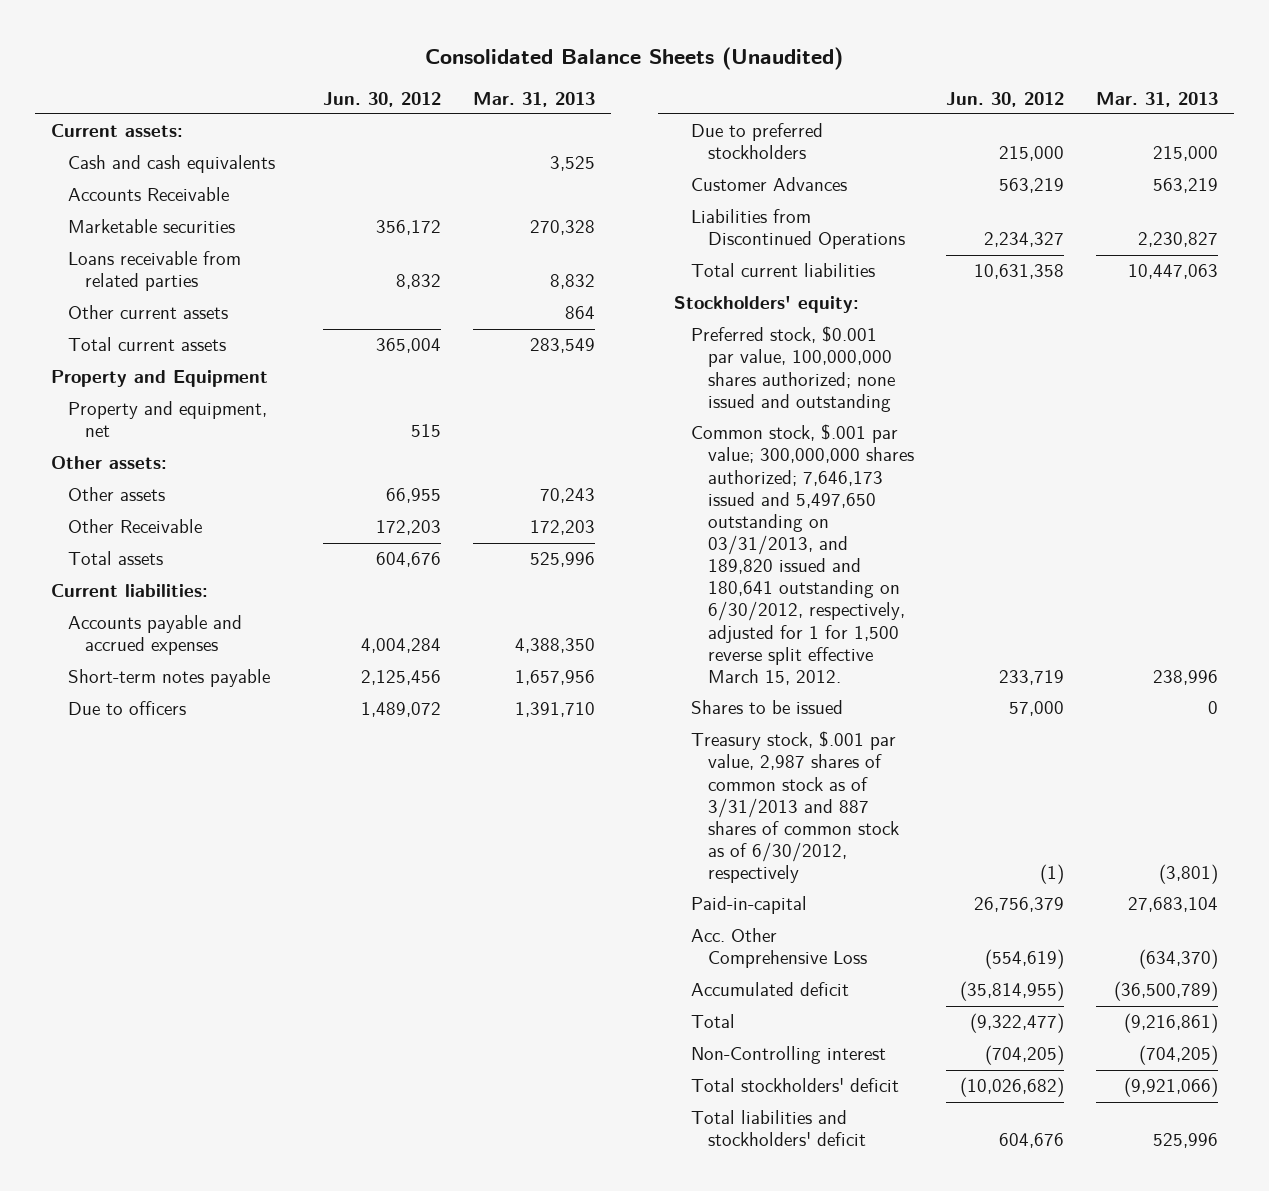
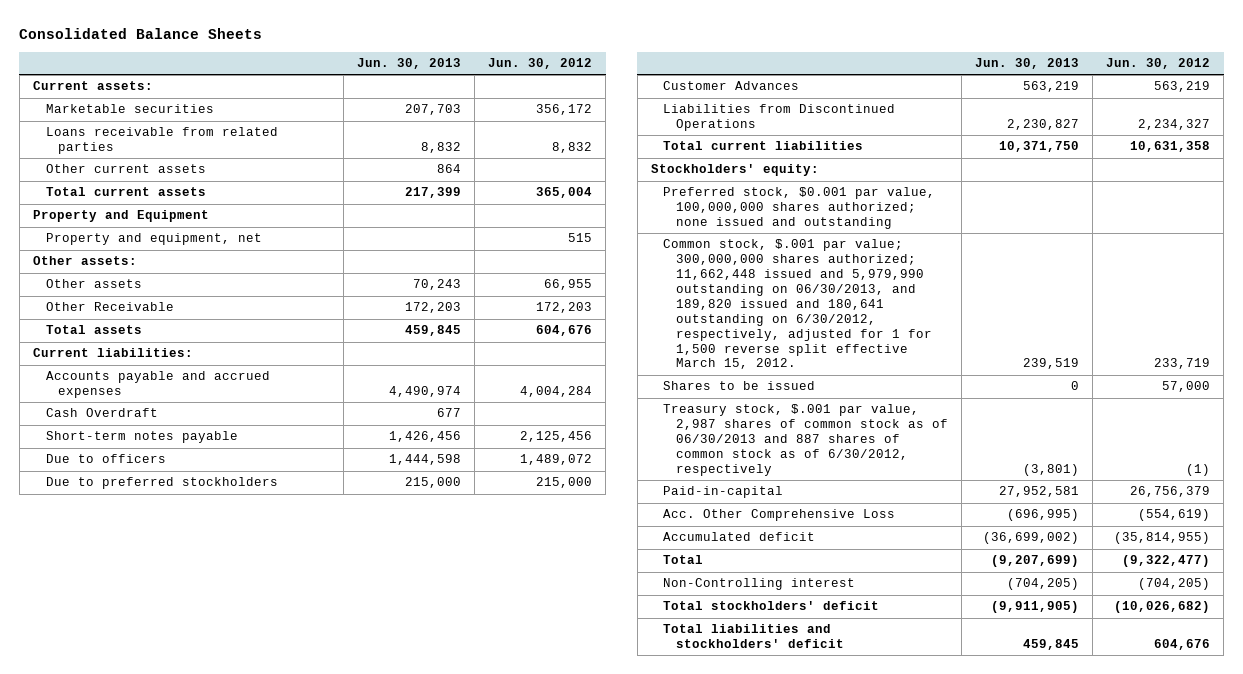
[425,46,844,70] Consolidated Balance Sheets (Unaudited) -> [19,27,263,39] Consolidated Balance Sheets
[473,91,596,107] Mar. 31, 2013 -> none
none -> [357,57,462,69] Jun. 30, 2013
[67,155,275,174] Cash and cash equivalents -> none
[67,187,229,202] Accounts Receivable -> none
none -> [45,408,158,418] Cash Overdraft
[690,424,914,685] Common stock, $.001 par value; 300,000,000 shares authorized; 7,646,173 issued and 5,497,650 outstanding on 03/31/2013, and 189,820 issued and 180,641 outstanding on 6/30/2012, respectively, adjusted for 1 for 1,500 reverse split effective March 15, 2012. -> [663,239,933,370] Common stock, $.001 par value; 300,000,000 shares authorized; 11,662,448 issued and 5,979,990 outstanding on 06/30/2013, and 189,820 issued and 180,641 outstanding on 6/30/2012, respectively, adjusted for 1 for 1,500 reverse split effective March 15, 2012.
[690,731,899,884] Treasury stock, $.001 par value, 2,987 shares of common stock as of 3/31/2013 and 887 shares of common stock as of 6/30/2012, respectively -> [663,404,949,476] Treasury stock, $.001 par value, 2,987 shares of common stock as of 06/30/2013 and 887 shares of common stock as of 6/30/2012, respectively

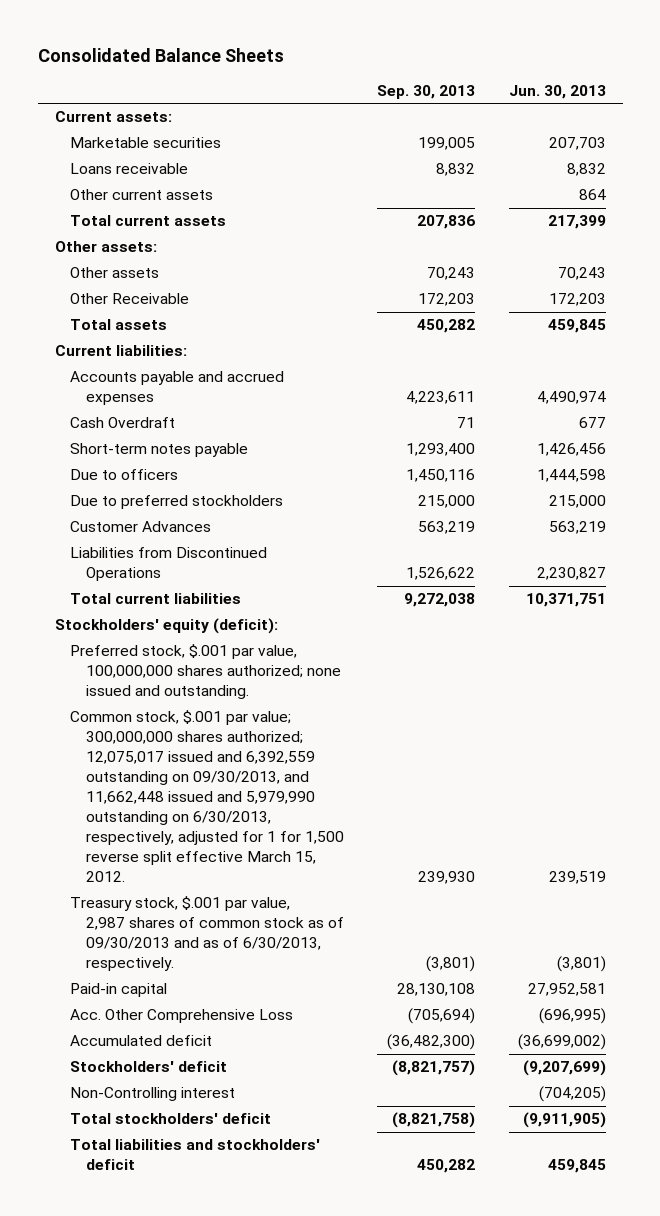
[488,57,593,69] Jun. 30, 2012 -> none
none -> [377,84,476,99] Sep. 30, 2013
[45,127,278,155] Loans receivable from related parties -> [70,163,189,175] Loans receivable
[32,210,209,223] Property and Equipment -> none
[45,233,262,246] Property and equipment, net -> none
[663,381,816,391] Shares to be issued -> none
[999,141,1080,153] 10,371,750 -> [525,593,606,608] 10,371,751
[650,164,819,177] Stockholders' equity: -> [54,618,278,635] Stockholders' equity (deficit):
[663,187,936,230] Preferred stock, $0.001 par value, 100,000,000 shares authorized; none issued and outstanding -> [70,644,342,700] Preferred stock, $.001 par value, 100,000,000 shares authorized; none issued and outstanding.
[663,239,933,370] Common stock, $.001 par value; 300,000,000 shares authorized; 11,662,448 issued and 5,979,990 outstanding on 06/30/2013, and 189,820 issued and 180,641 outstanding on 6/30/2012, respectively, adjusted for 1 for 1,500 reverse split effective March 15, 2012. -> [70,710,345,883] Common stock, $.001 par value; 300,000,000 shares authorized; 12,075,017 issued and 6,392,559 outstanding on 09/30/2013, and 11,662,448 issued and 5,979,990 outstanding on 6/30/2013, respectively, adjusted for 1 for 1,500 reverse split effective March 15, 2012.
[663,404,949,476] Treasury stock, $.001 par value, 2,987 shares of common stock as of 06/30/2013 and 887 shares of common stock as of 6/30/2012, respectively -> [70,896,345,972] Treasury stock, $.001 par value, 2,987 shares of common stock as of 09/30/2013 and as of 6/30/2013, respectively.
[663,486,784,499] Paid-in-capital -> [70,983,168,998] Paid-in capital
[663,555,704,565] Total -> [70,1061,228,1073] Stockholders' deficit

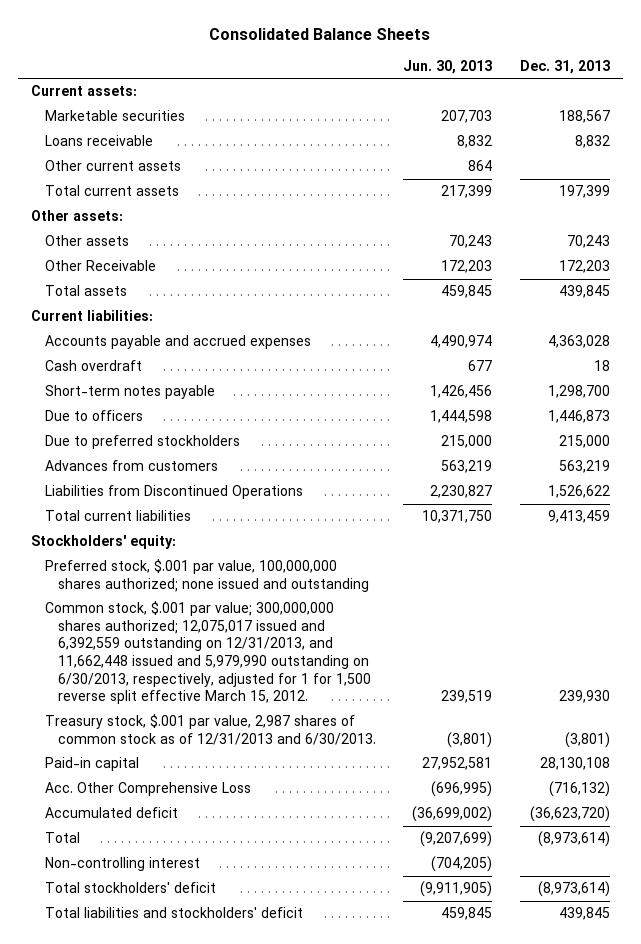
[377,84,476,99] Sep. 30, 2013 -> none
none -> [519,59,610,74] Dec. 31, 2013
[70,417,176,429] Cash Overdraft -> [44,360,142,372] Cash overdraft
[70,521,212,533] Customer Advances -> [44,460,218,472] Advances from customers
[525,593,606,608] 10,371,751 -> [422,510,493,524] 10,371,750
[54,618,278,635] Stockholders' equity (deficit): -> [31,535,177,550] Stockholders' equity:
[70,644,342,700] Preferred stock, $.001 par value, 100,000,000 shares authorized; none issued and outstanding. -> [44,559,370,592] Preferred stock, $.001 par value, 100,000,000 shares authorized; none issued and outstanding
[70,710,345,883] Common stock, $.001 par value; 300,000,000 shares authorized; 12,075,017 issued and 6,392,559 outstanding on 09/30/2013, and 11,662,448 issued and 5,979,990 outstanding on 6/30/2013, respectively, adjusted for 1 for 1,500 reverse split effective March 15, 2012. -> [44,601,372,705] Common stock, $.001 par value; 300,000,000 shares authorized; 12,075,017 issued and 6,392,559 outstanding on 12/31/2013, and 11,662,448 issued and 5,979,990 outstanding on 6/30/2013, respectively, adjusted for 1 for 1,500 reverse split effective March 15, 2012.
[70,896,345,972] Treasury stock, $.001 par value, 2,987 shares of common stock as of 09/30/2013 and as of 6/30/2013, respectively. -> [44,714,377,745] Treasury stock, $.001 par value, 2,987 shares of common stock as of 12/31/2013 and 6/30/2013.
[70,1061,228,1073] Stockholders' deficit -> [44,832,80,844] Total
[70,1087,236,1102] Non-Controlling interest -> [44,857,200,872] Non-controlling interest

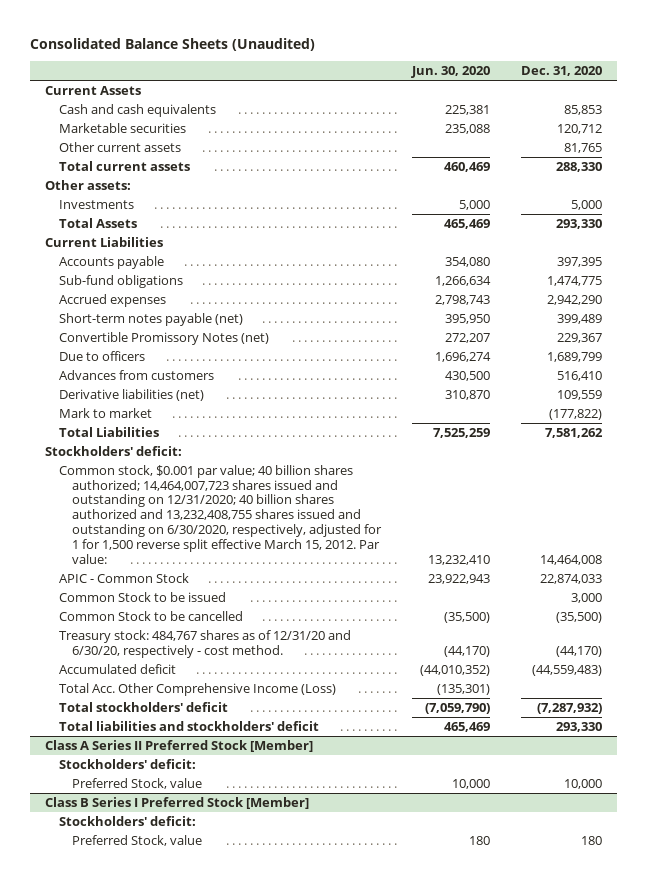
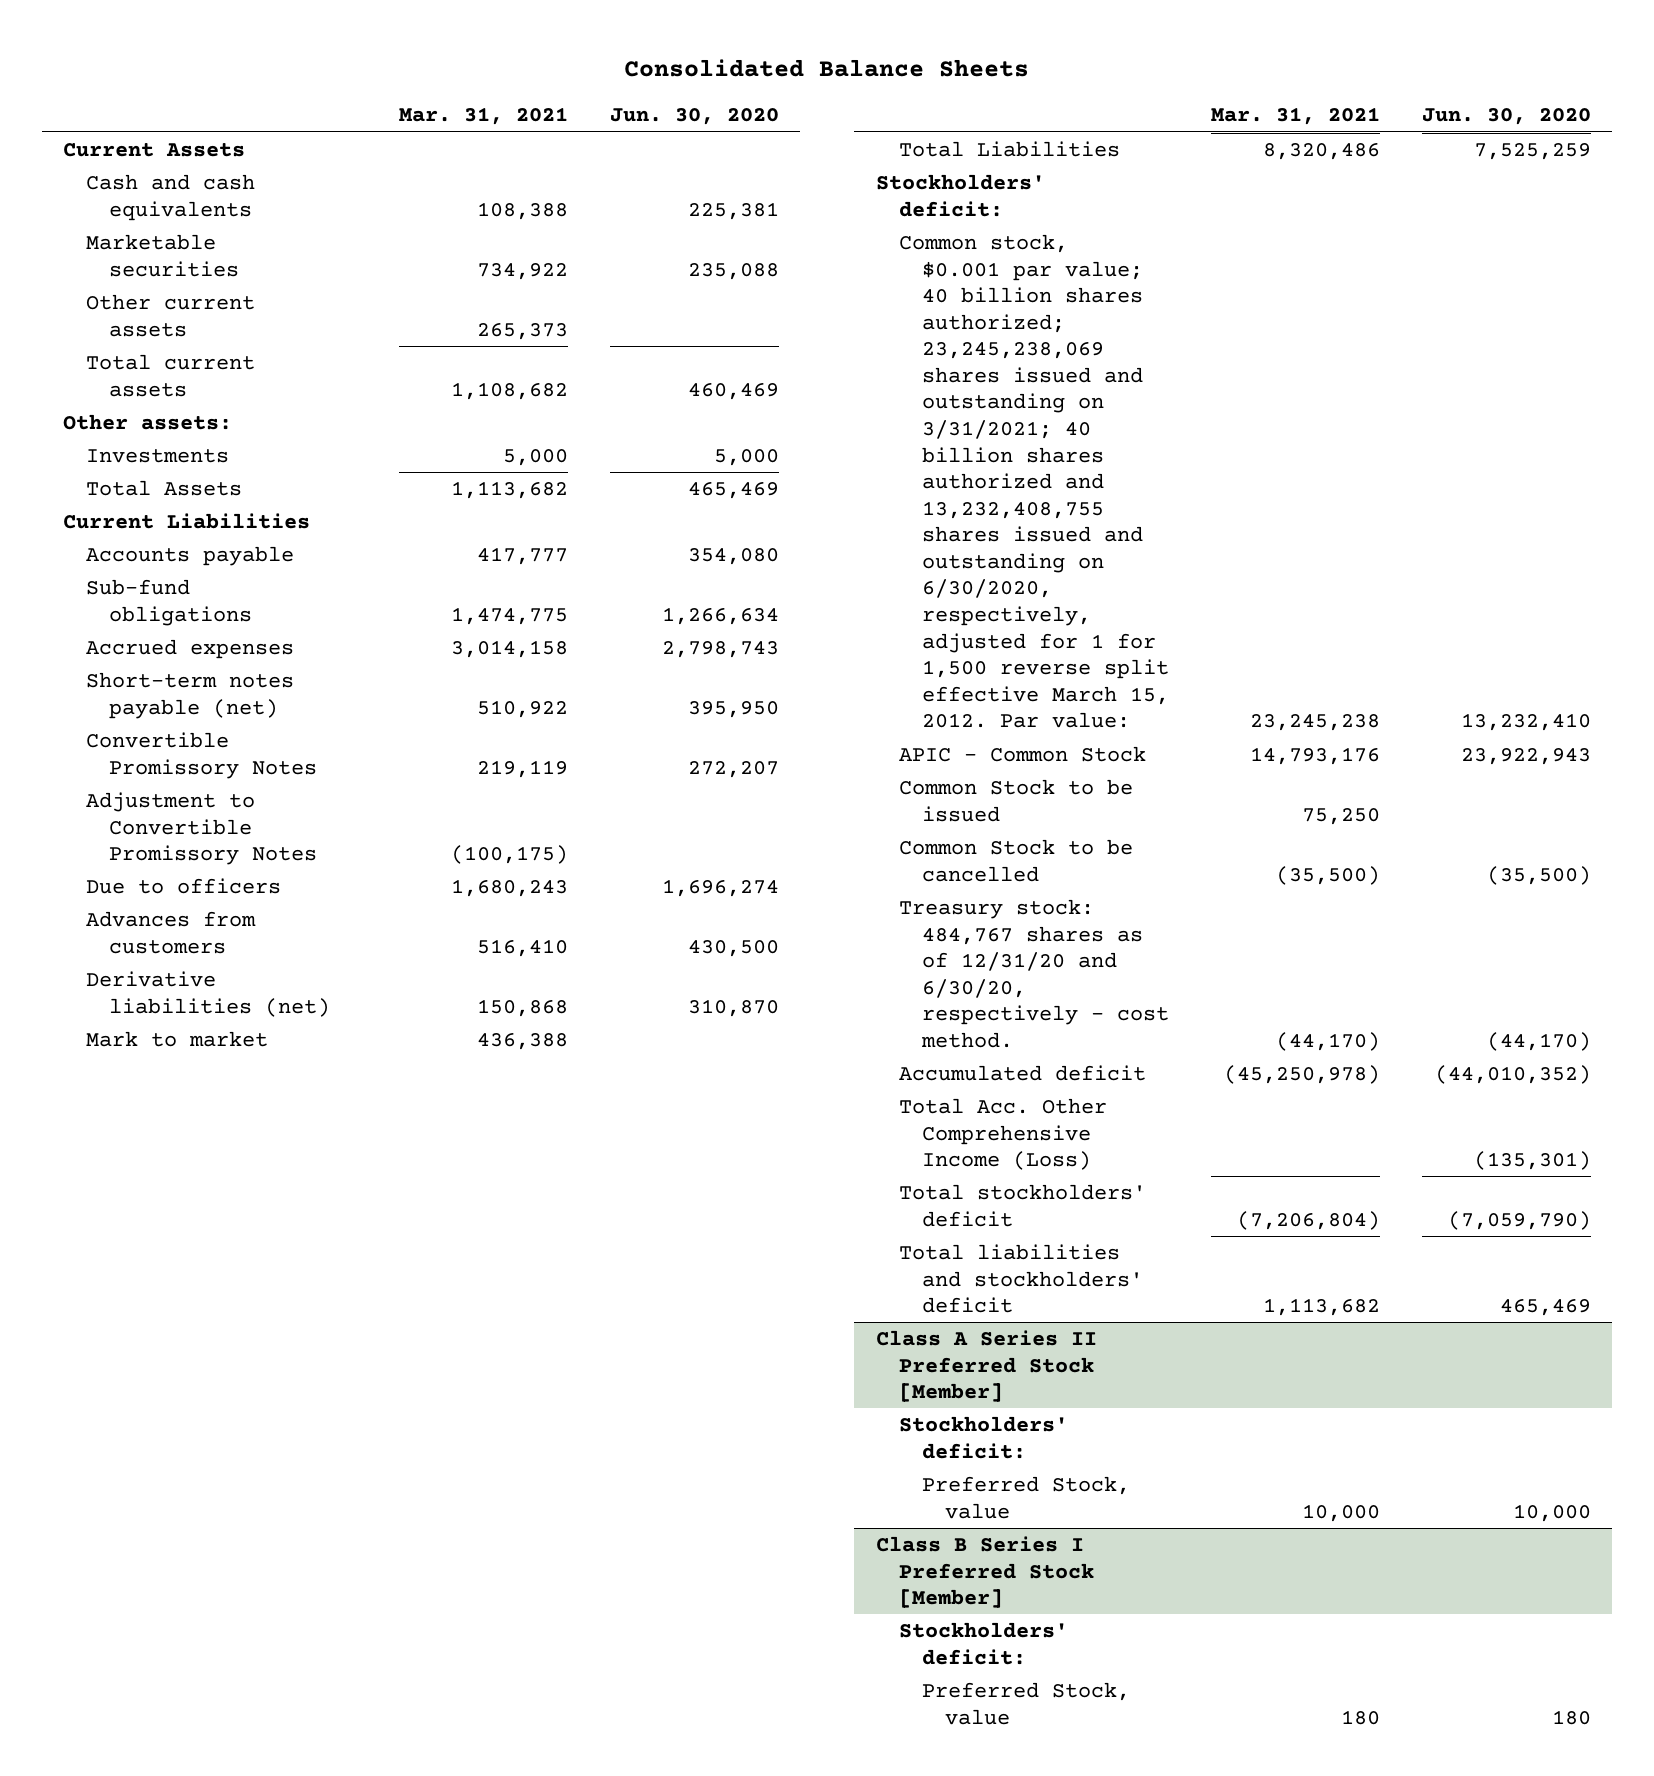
[30,38,316,52] Consolidated Balance Sheets (Unaudited) -> [624,59,1030,78] Consolidated Balance Sheets
[520,66,602,77] Dec. 31, 2020 -> none
none -> [398,107,568,126] Mar. 31, 2021
[58,331,269,345] Convertible Promissory Notes (net) -> [86,732,318,779] Convertible Promissory Notes
none -> [86,792,318,866] Adjustment to Convertible Promissory Notes
[58,464,383,564] Common stock, $0.001 par value; 40 billion shares authorized; 14,464,007,723 shares issued and outstanding on 12/31/2020; 40 billion shares authorized and 13,232,408,755 shares issued and outstanding on 6/30/2020, respectively, adjusted for 1 for 1,500 reverse split effective March 15, 2012. Par value: -> [898,234,1169,729] Common stock, $0.001 par value; 40 billion shares authorized; 23,245,238,069 shares issued and outstanding on 3/31/2021; 40 billion shares authorized and 13,232,408,755 shares issued and outstanding on 6/30/2020, respectively, adjusted for 1 for 1,500 reverse split effective March 15, 2012. Par value:

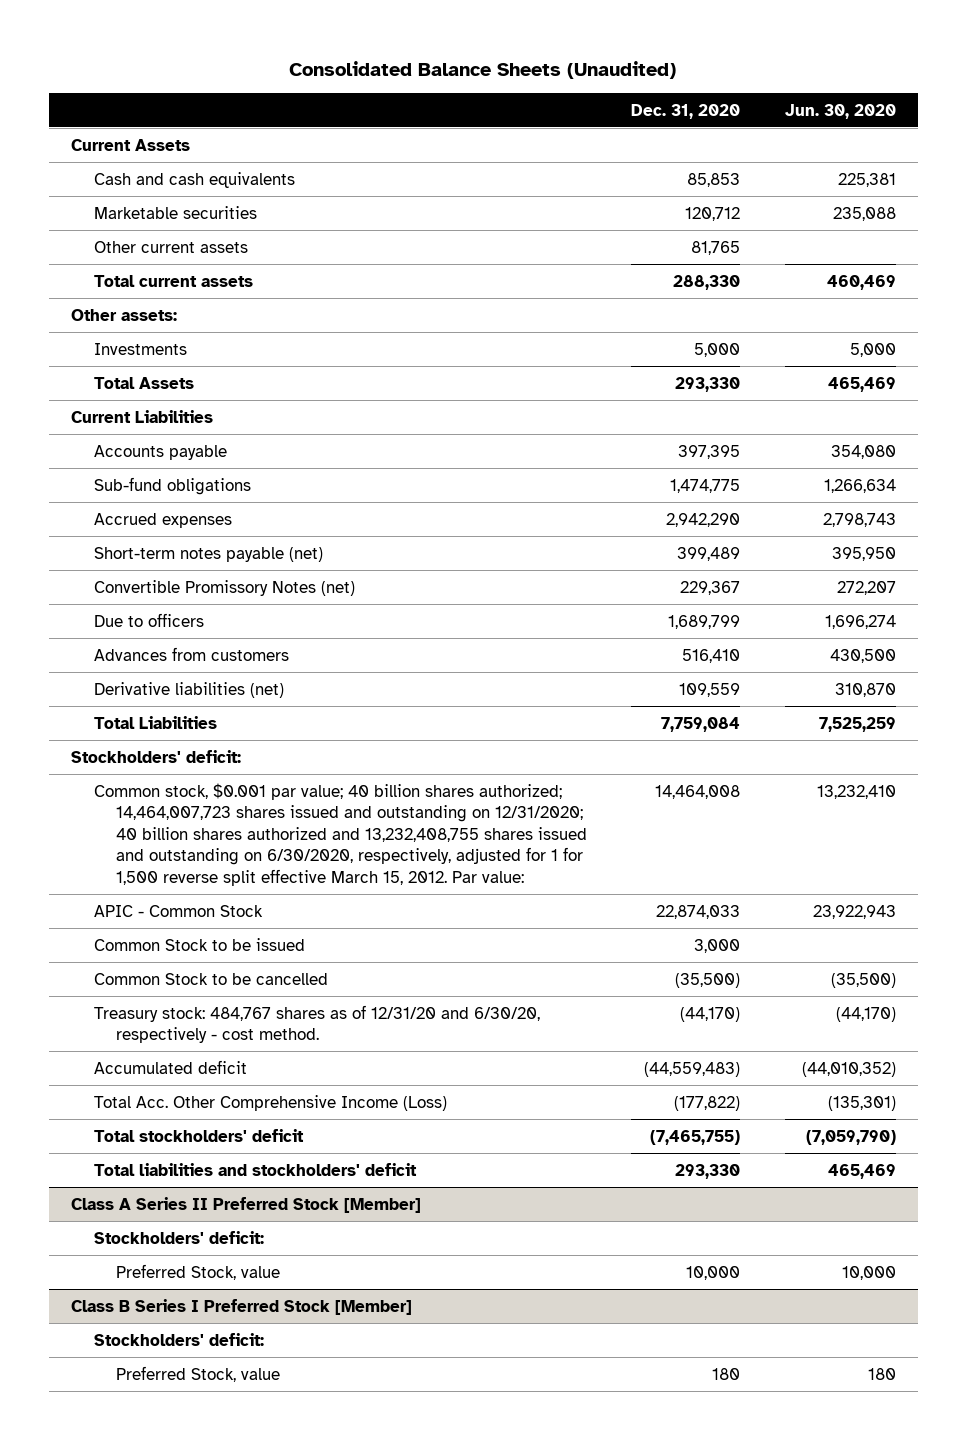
[624,59,1030,78] Consolidated Balance Sheets -> [289,60,677,79] Consolidated Balance Sheets (Unaudited)
[398,107,568,126] Mar. 31, 2021 -> none
none -> [631,103,741,119] Dec. 31, 2020
[86,792,318,866] Adjustment to Convertible Promissory Notes -> none
[86,732,318,779] Convertible Promissory Notes -> [93,579,355,596] Convertible Promissory Notes (net)
[86,1031,269,1048] Mark to market -> none
[898,234,1169,729] Common stock, $0.001 par value; 40 billion shares authorized; 23,245,238,069 shares issued and outstanding on 3/31/2021; 40 billion shares authorized and 13,232,408,755 shares issued and outstanding on 6/30/2020, respectively, adjusted for 1 for 1,500 reverse split effective March 15, 2012. Par value: -> [93,782,588,886] Common stock, $0.001 par value; 40 billion shares authorized; 14,464,007,723 shares issued and outstanding on 12/31/2020; 40 billion shares authorized and 13,232,408,755 shares issued and outstanding on 6/30/2020, respectively, adjusted for 1 for 1,500 reverse split effective March 15, 2012. Par value:

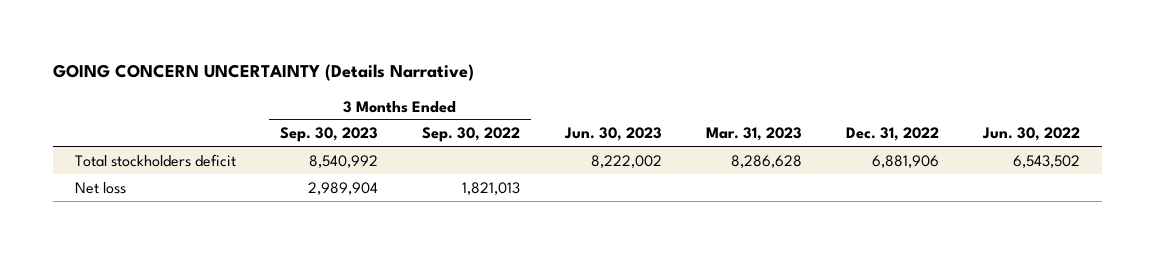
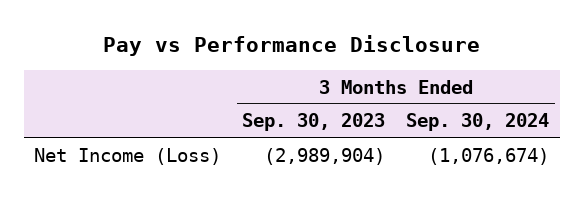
[52,64,474,82] GOING CONCERN UNCERTAINTY (Details Narrative) -> [102,35,480,57] Pay vs Performance Disclosure
[422,127,521,143] Sep. 30, 2022 -> none
[563,127,662,142] Jun. 30, 2023 -> none
[705,127,802,142] Mar. 31, 2023 -> none
[845,127,939,142] Dec. 31, 2022 -> none
[982,127,1081,142] Jun. 30, 2022 -> none
none -> [406,113,550,132] Sep. 30, 2024
[74,153,236,167] Total stockholders deficit -> none
[74,181,126,194] Net loss -> [34,148,222,166] Net Income (Loss)
[308,181,379,195] 2,989,904 -> [264,148,386,166] (2,989,904)

